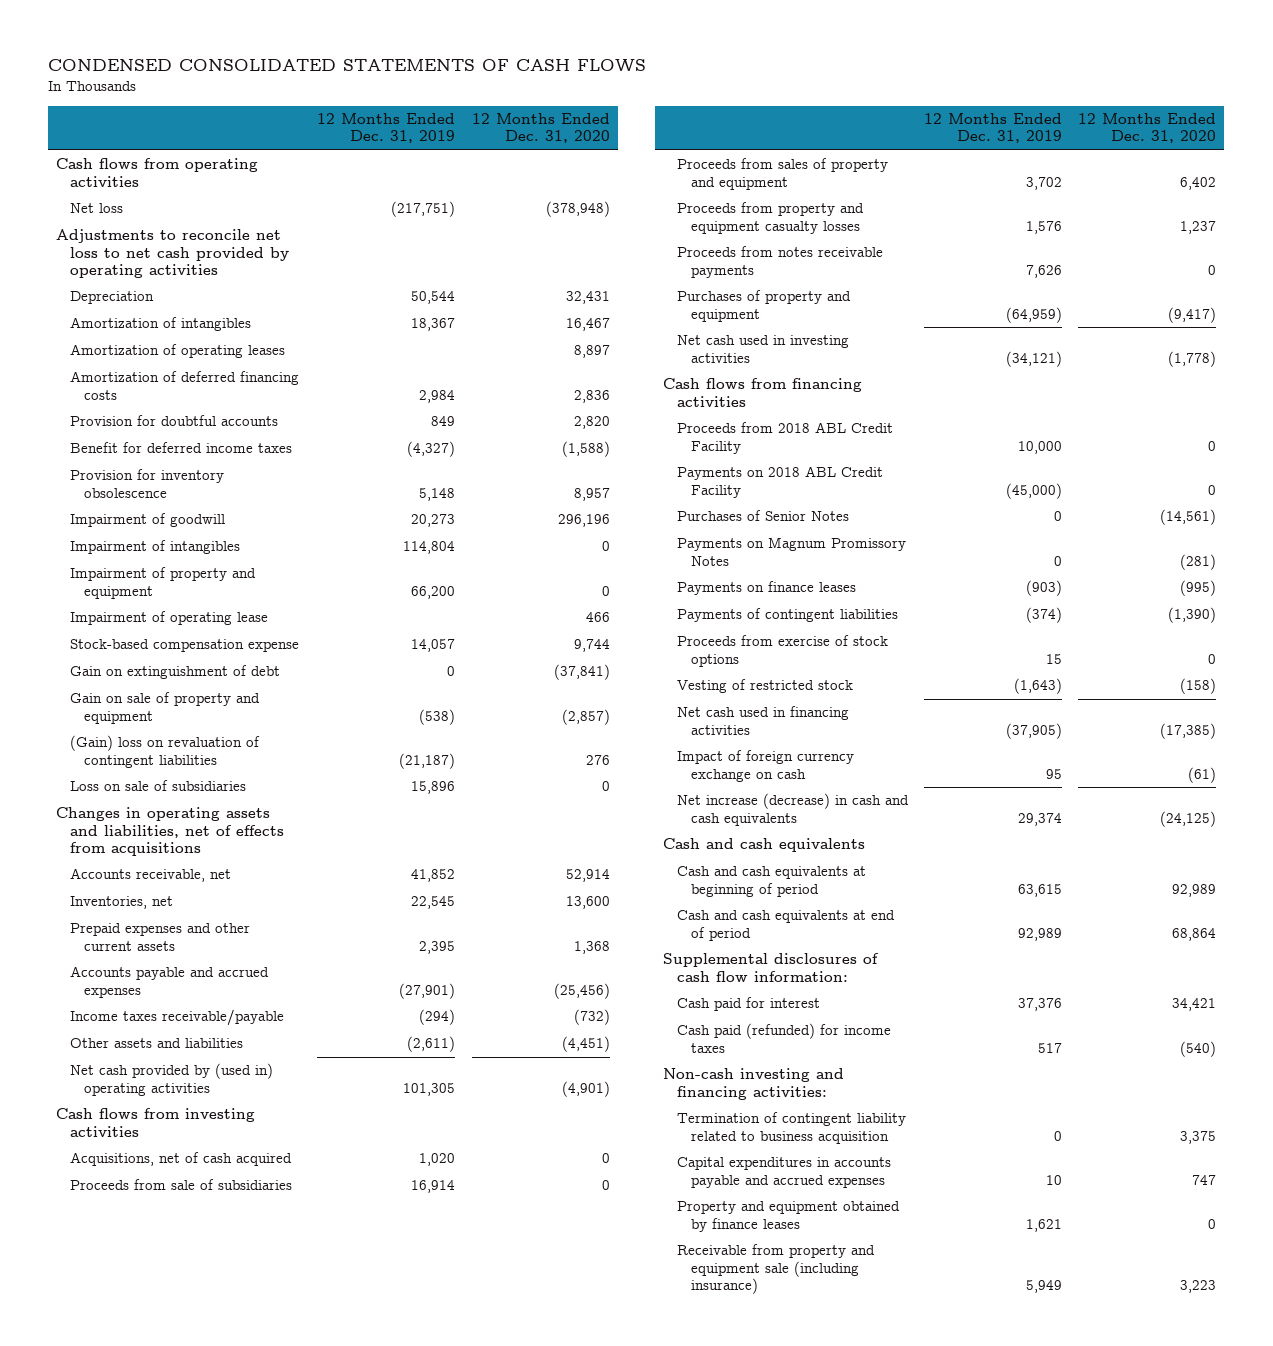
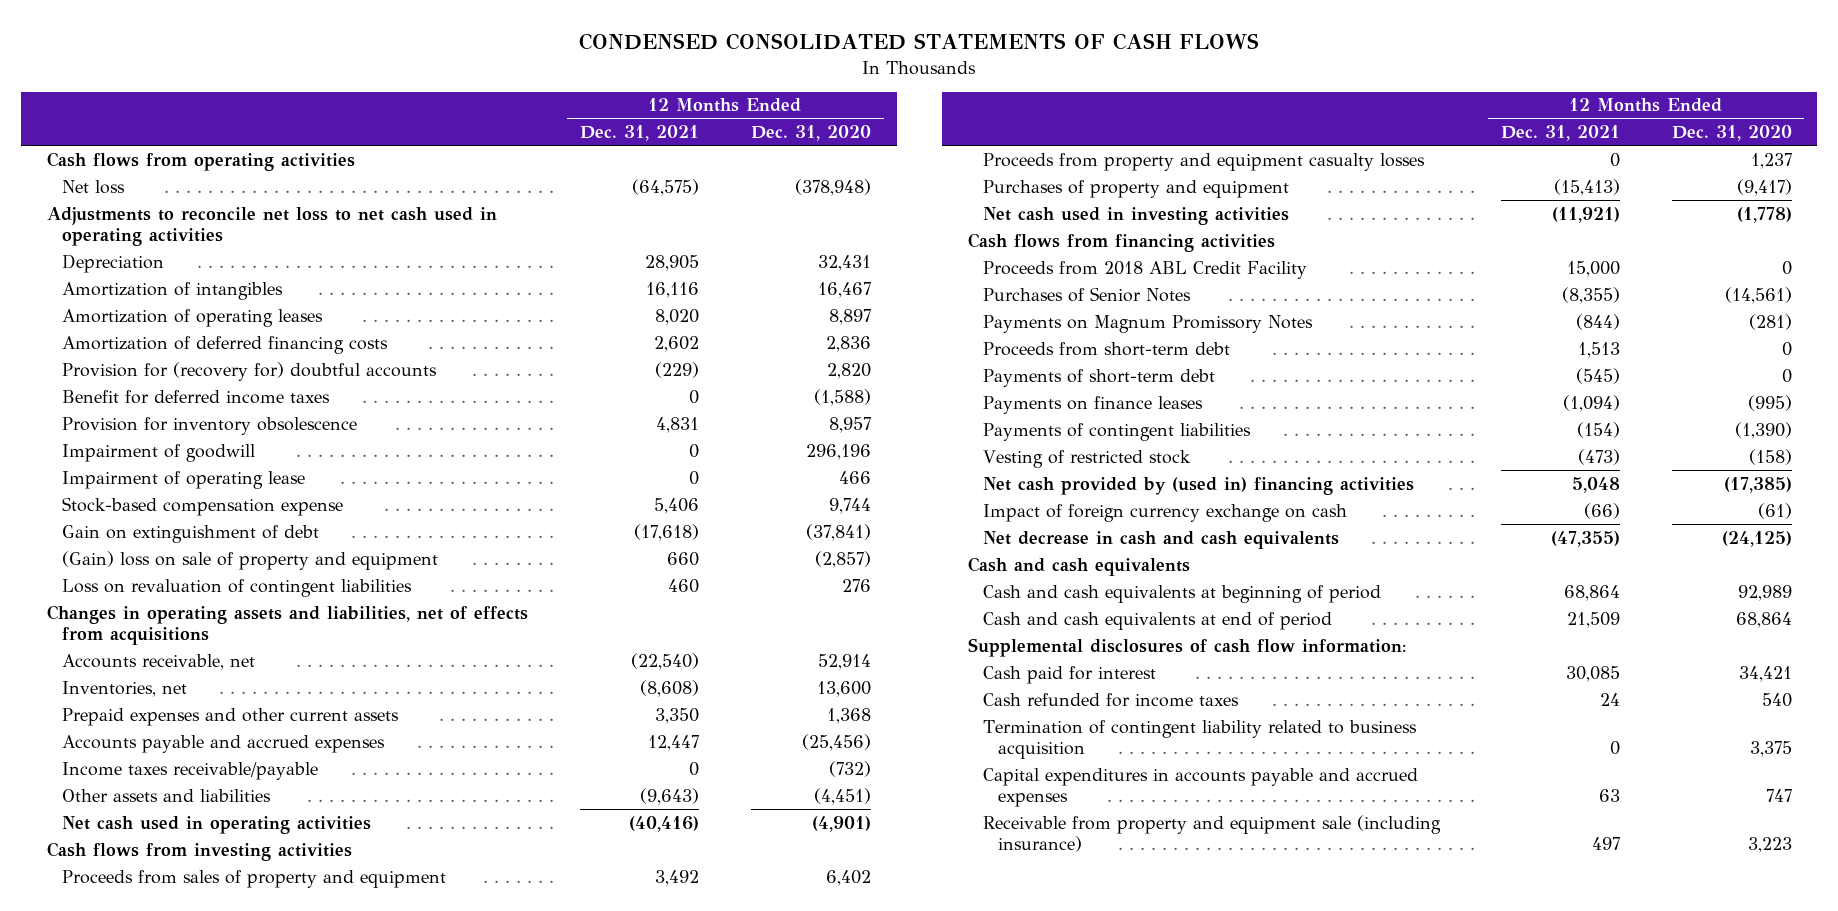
[317,113,456,144] 12 Months Ended Dec. 31, 2019 -> none
none -> [579,125,699,142] Dec. 31, 2021
[56,229,290,278] Adjustments to reconcile net loss to net cash provided by operating activities -> [46,206,497,247] Adjustments to reconcile net loss to net cash used in operating activities
[70,415,279,427] Provision for doubtful accounts -> [61,361,437,381] Provision for (recovery for) doubtful accounts
[70,540,241,555] Impairment of intangibles -> none
[70,567,257,599] Impairment of property and equipment -> none
[70,780,247,792] Loss on sale of subsidiaries -> none
[70,692,261,724] Gain on sale of property and equipment -> [61,550,438,570] (Gain) loss on sale of property and equipment
[70,735,261,768] (Gain) loss on revaluation of contingent liabilities -> [61,578,412,597] Loss on revaluation of contingent liabilities
[70,1063,274,1096] Net cash provided by (used in) operating activities -> [61,815,371,834] Net cash used in operating activities
[70,1152,293,1167] Acquisitions, net of cash acquired -> none
[70,1179,293,1191] Proceeds from sale of subsidiaries -> none
[676,246,883,278] Proceeds from notes receivable payments -> none
[676,466,883,498] Payments on 2018 ABL Credit Facility -> none
none -> [982,341,1230,356] Proceeds from short-term debt
none -> [982,368,1215,387] Payments of short-term debt
[676,635,888,667] Proceeds from exercise of stock options -> none
[676,706,849,735] Net cash used in financing activities -> [982,476,1414,495] Net cash provided by (used in) financing activities
[676,793,909,826] Net increase (decrease) in cash and cash equivalents -> [982,530,1339,549] Net decrease in cash and cash equivalents
[662,1068,844,1100] Non-cash investing and financing activities: -> none
[676,1023,891,1053] Cash paid (refunded) for income taxes -> [982,692,1239,707] Cash refunded for income taxes
[1180,1040,1217,1057] (540) -> [1761,692,1792,707] 540
[676,1201,900,1232] Property and equipment obtained by finance leases -> none

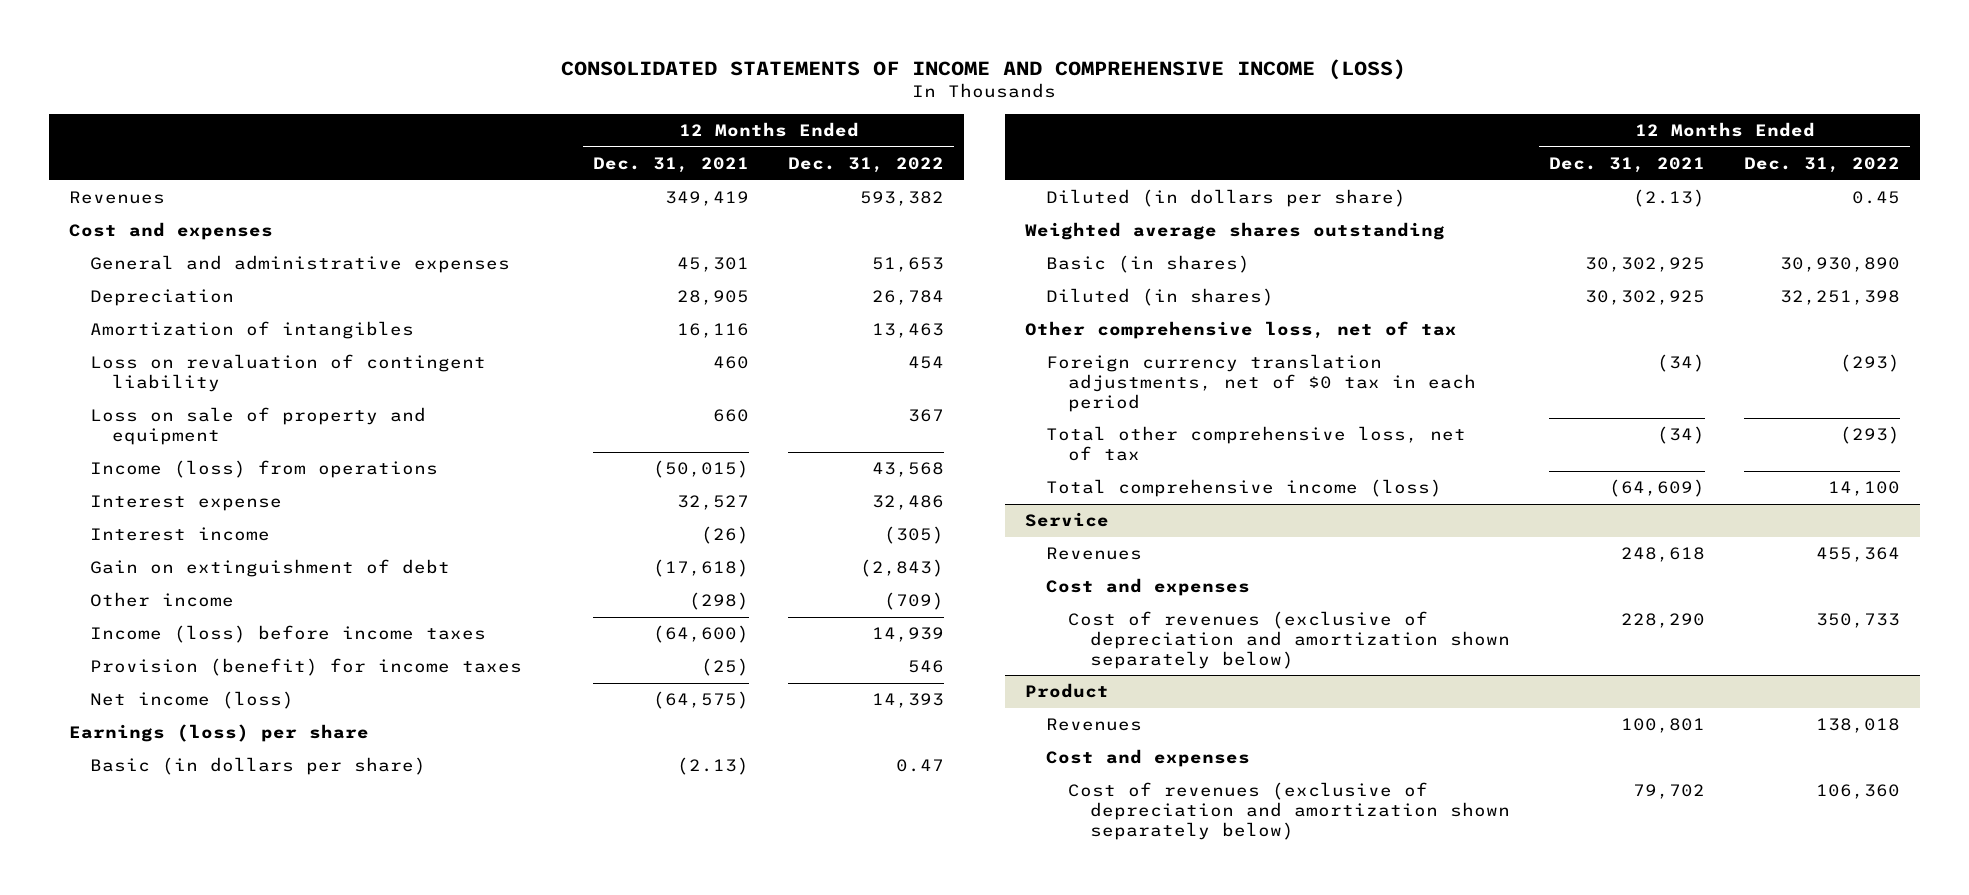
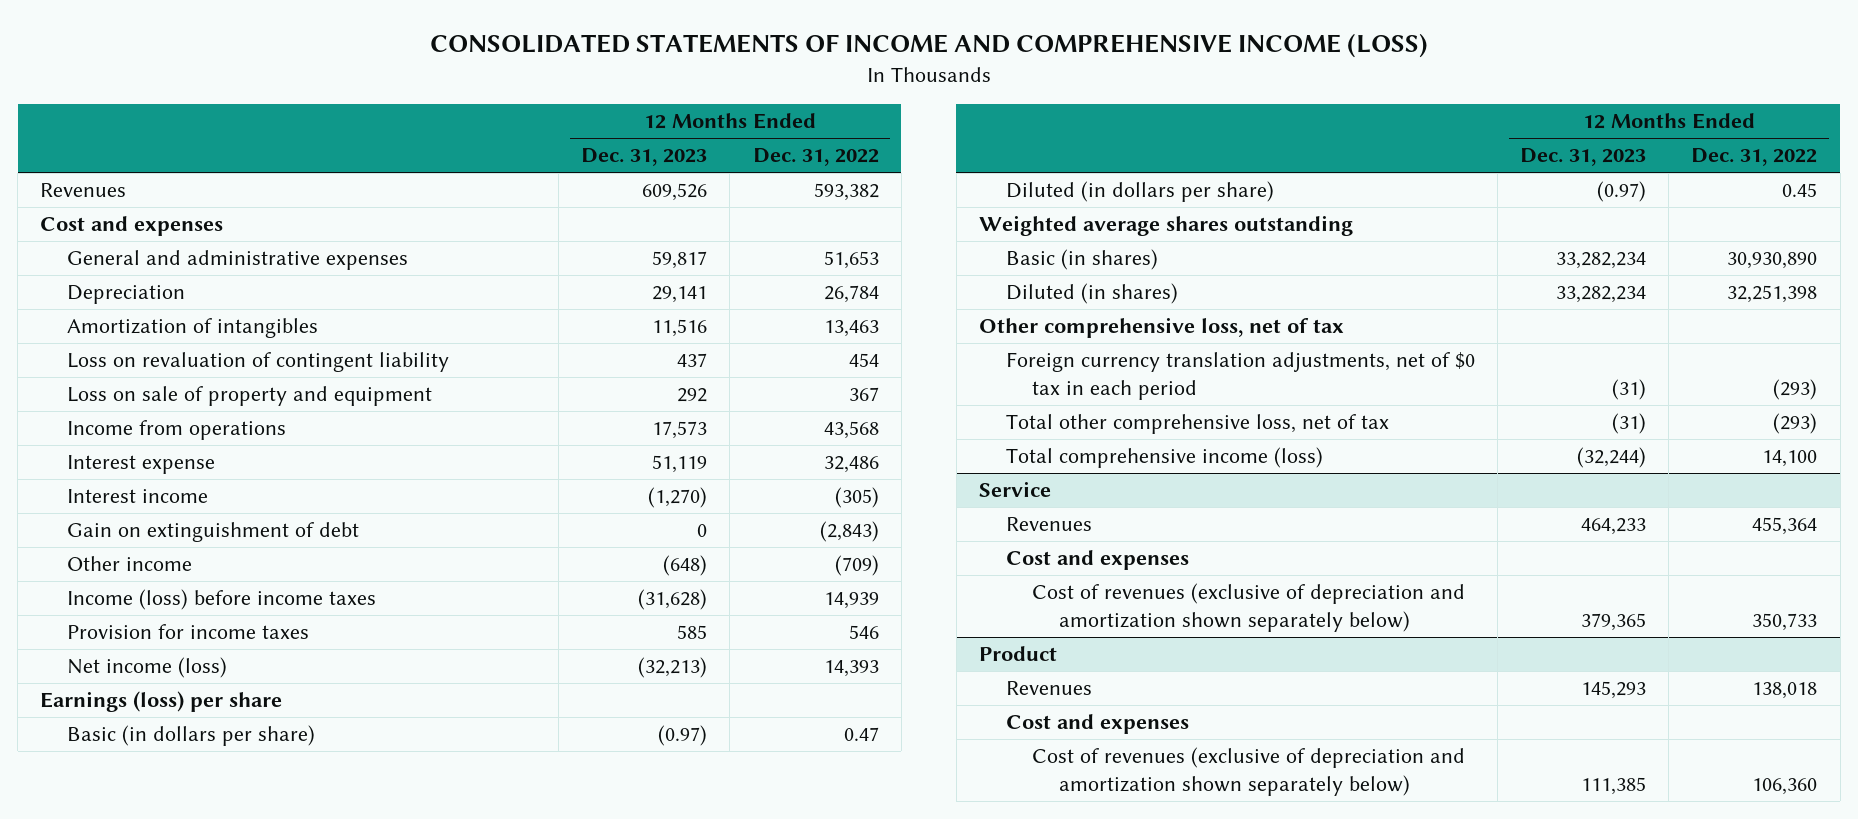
[593,157,750,174] Dec. 31, 2021 -> none
none -> [581,148,708,167] Dec. 31, 2023
[90,460,439,479] Income (loss) from operations -> [67,420,287,441] Income from operations
[90,658,523,677] Provision (benefit) for income taxes -> [67,624,310,640] Provision for income taxes

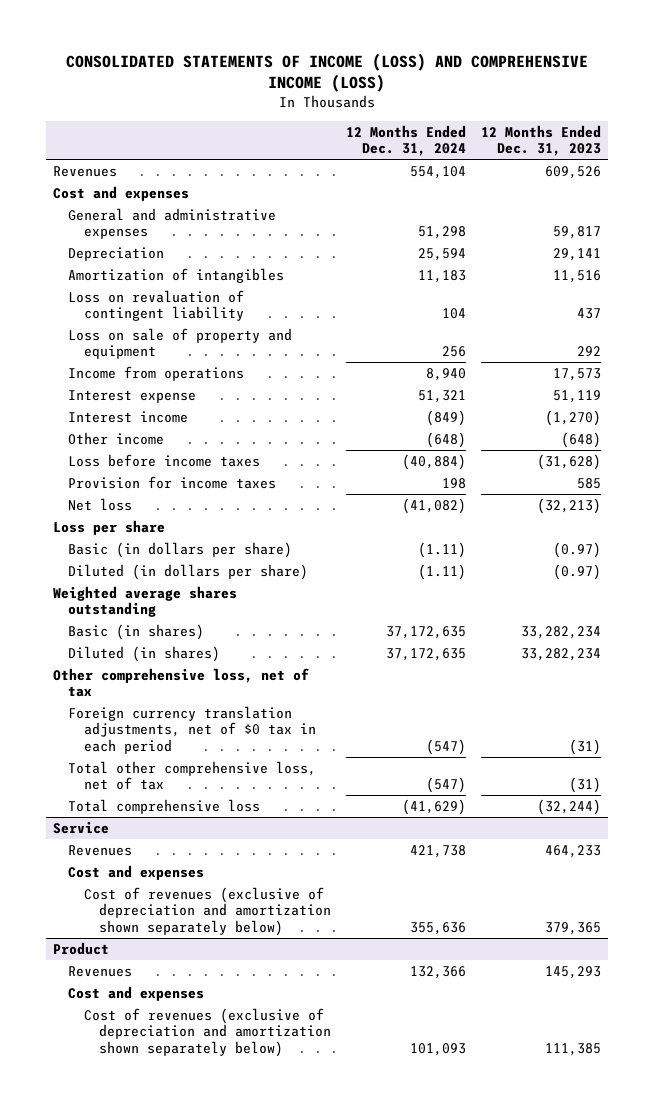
[429,32,1428,58] CONSOLIDATED STATEMENTS OF INCOME AND COMPREHENSIVE INCOME (LOSS) -> [65,52,588,93] CONSOLIDATED STATEMENTS OF INCOME (LOSS) AND COMPREHENSIVE INCOME (LOSS)
[752,148,879,167] Dec. 31, 2022 -> none
none -> [345,124,466,157] 12 Months Ended Dec. 31, 2024
[67,522,360,543] Gain on extinguishment of debt -> none
[67,589,377,611] Income (loss) before income taxes -> [68,453,261,467] Loss before income taxes
[67,657,228,679] Net income (loss) -> [68,497,133,511] Net loss
[40,691,283,713] Earnings (loss) per share -> [53,519,166,535] Loss per share
[1005,447,1323,469] Total comprehensive income (loss) -> [68,798,261,814] Total comprehensive loss

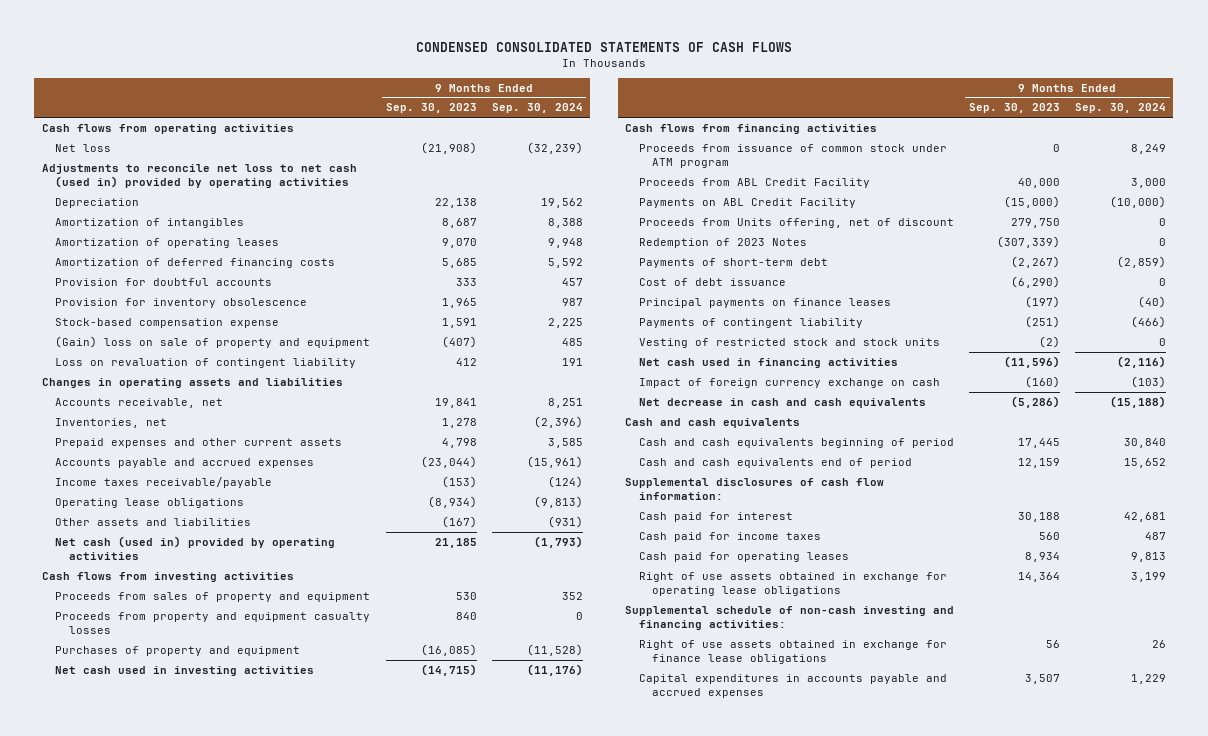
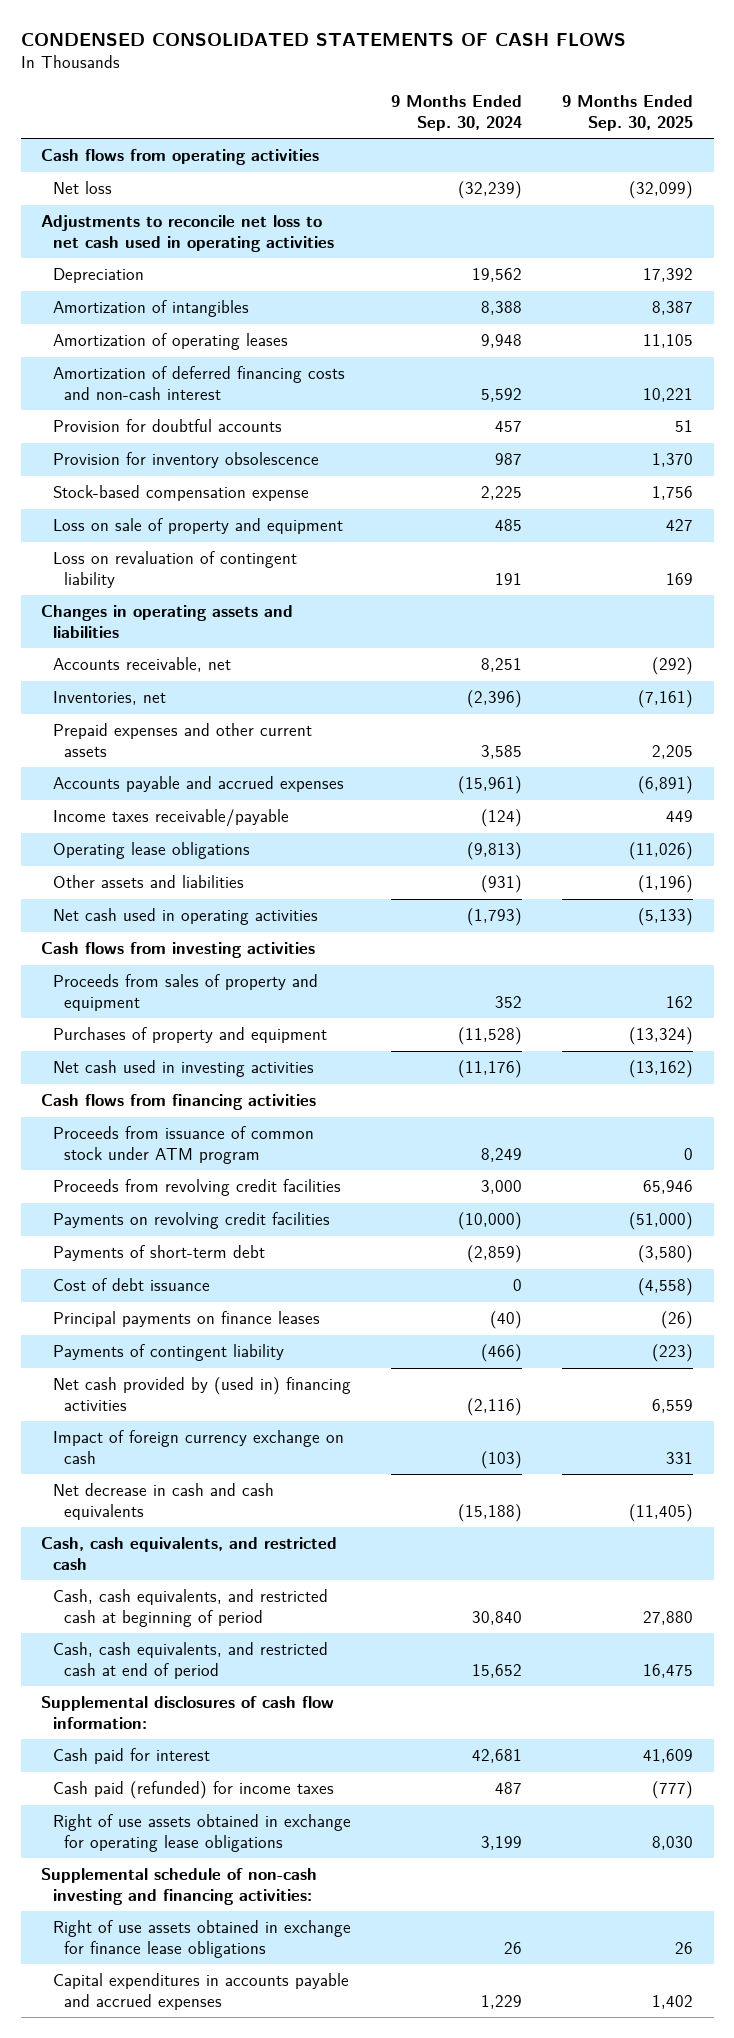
[385,103,477,114] Sep. 30, 2023 -> none
none -> [562,95,694,131] 9 Months Ended Sep. 30, 2025
[41,163,357,189] Adjustments to reconcile net loss to net cash (used in) provided by operating activities -> [40,215,334,252] Adjustments to reconcile net loss to net cash used in operating activities
[55,257,336,268] Amortization of deferred financing costs -> [52,366,345,400] Amortization of deferred financing costs and non-cash interest
[55,335,371,348] (Gain) loss on sale of property and equipment -> [52,518,343,535] Loss on sale of property and equipment
[55,535,336,561] Net cash (used in) provided by operating activities -> [52,908,318,926] Net cash used in operating activities
[55,611,371,635] Proceeds from property and equipment casualty losses -> none
[638,217,954,228] Proceeds from Units offering, net of discount -> none
[638,237,807,248] Redemption of 2023 Notes -> none
[638,177,870,188] Proceeds from ABL Credit Facility -> [52,1179,341,1197] Proceeds from revolving credit facilities
[638,197,856,208] Payments on ABL Credit Facility -> [52,1212,330,1230] Payments on revolving credit facilities
[638,337,940,348] Vesting of restricted stock and stock units -> none
[638,357,898,368] Net cash used in financing activities -> [52,1377,351,1411] Net cash provided by (used in) financing activities
[625,417,801,428] Cash and cash equivalents -> [40,1537,337,1570] Cash, cash equivalents, and restricted cash
[638,437,954,448] Cash and cash equivalents beginning of period -> [52,1589,328,1627] Cash, cash equivalents, and restricted cash at beginning of period
[638,457,912,468] Cash and cash equivalents end of period -> [52,1642,328,1679] Cash, cash equivalents, and restricted cash at end of period
[638,551,849,562] Cash paid for operating leases -> none
[638,531,821,542] Cash paid for income taxes -> [52,1781,334,1800] Cash paid (refunded) for income taxes

